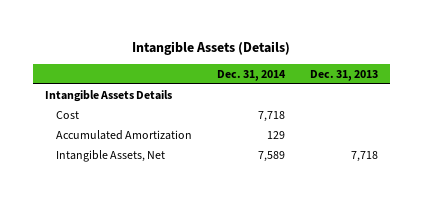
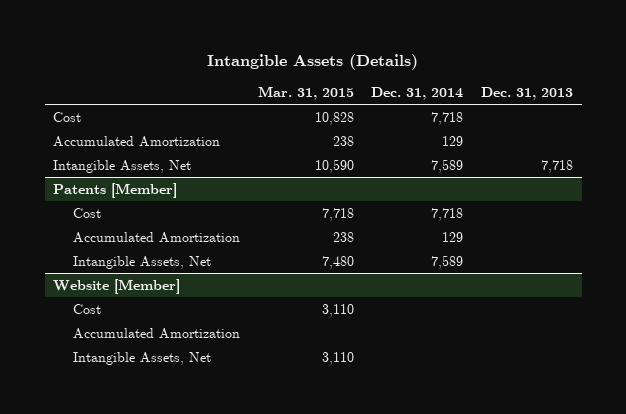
none -> [257,86,354,101] Mar. 31, 2015
[45,89,173,102] Intangible Assets Details -> none
none -> [53,182,178,198] Patents [Member]
none -> [73,207,102,218] Cost
none -> [73,231,241,243] Accumulated Amortization
none -> [73,255,212,269] Intangible Assets, Net
none -> [53,278,181,294] Website [Member]
none -> [73,303,102,314] Cost
none -> [73,327,241,339] Accumulated Amortization
none -> [73,351,212,365] Intangible Assets, Net

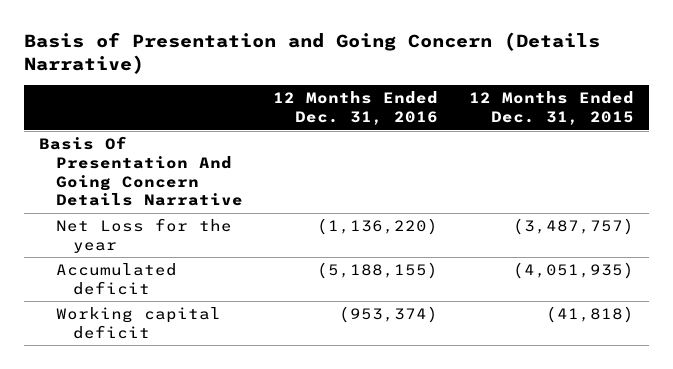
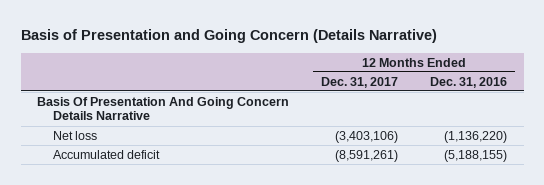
[468,91,634,126] 12 Months Ended Dec. 31, 2015 -> none
none -> [321,76,399,88] Dec. 31, 2017
[55,218,232,253] Net Loss for the year -> [52,130,97,140] Net loss
[55,307,221,339] Working capital deficit -> none

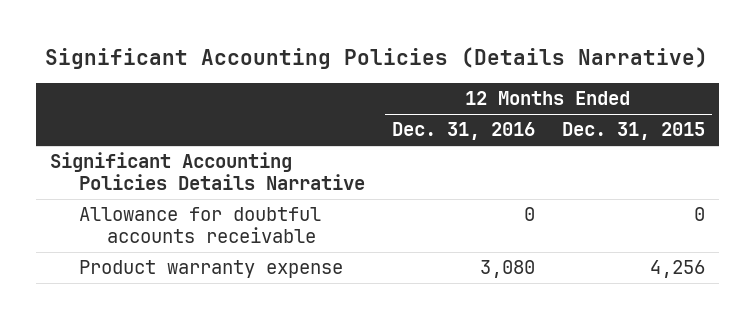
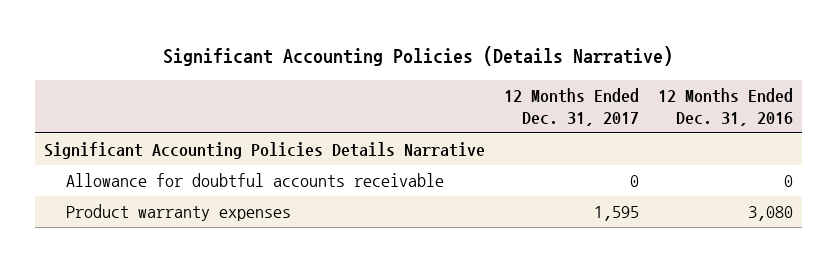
[561,122,705,141] Dec. 31, 2015 -> none
none -> [503,88,639,126] 12 Months Ended Dec. 31, 2017
[78,260,343,279] Product warranty expense -> [66,204,292,222] Product warranty expenses

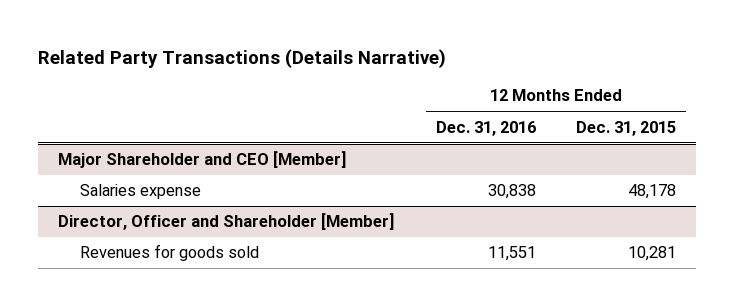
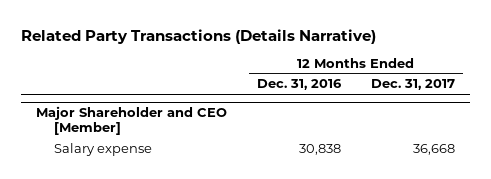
[575,120,676,136] Dec. 31, 2015 -> none
none -> [371,79,456,91] Dec. 31, 2017
[58,213,396,231] Director, Officer and Shareholder [Member] -> none
[80,244,260,262] Revenues for goods sold -> none
[80,184,202,200] Salaries expense -> [53,142,152,156] Salary expense

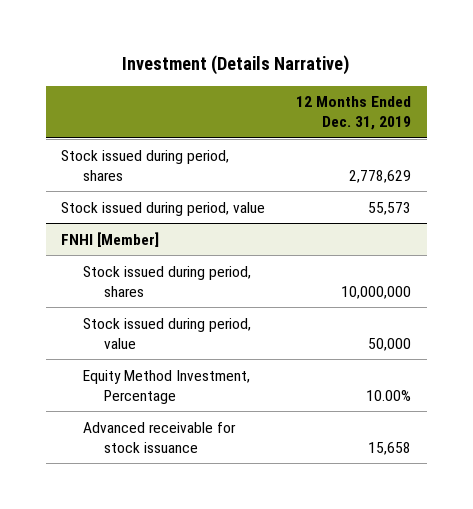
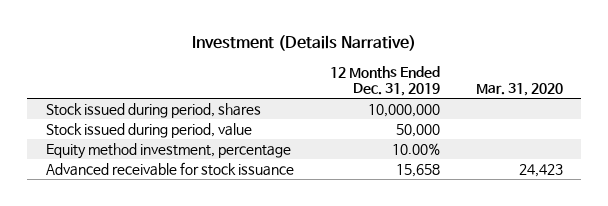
none -> [475,82,563,96] Mar. 31, 2020
[61,149,230,181] Stock issued during period, shares -> none
[61,201,266,216] Stock issued during period, value -> none
[61,231,160,247] FNHI [Member] -> none
[82,369,250,404] Equity Method Investment, Percentage -> [45,142,291,159] Equity method investment, percentage

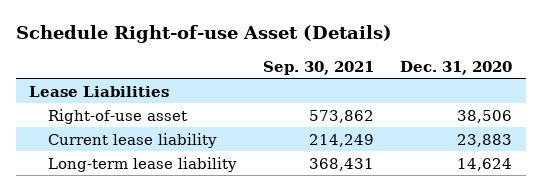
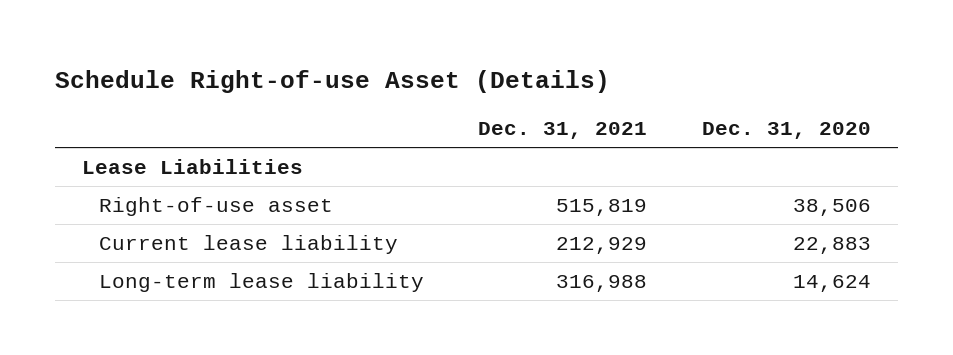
[262,60,374,75] Sep. 30, 2021 -> none
none -> [478,122,648,140] Dec. 31, 2021
[457,133,513,147] 23,883 -> [792,237,871,255] 22,883

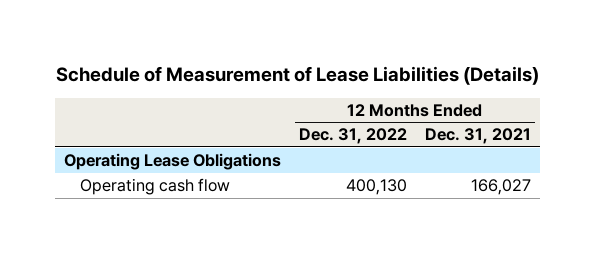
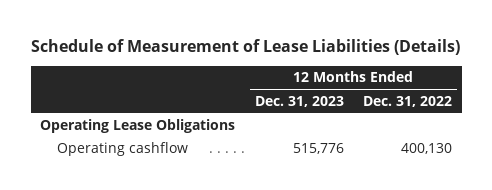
[424,128,531,145] Dec. 31, 2021 -> none
none -> [254,95,344,107] Dec. 31, 2023
[80,178,231,196] Operating cash flow -> [56,141,188,156] Operating cashflow

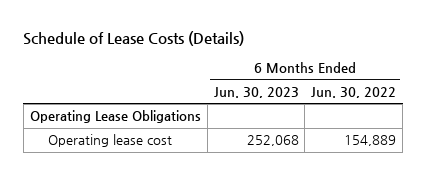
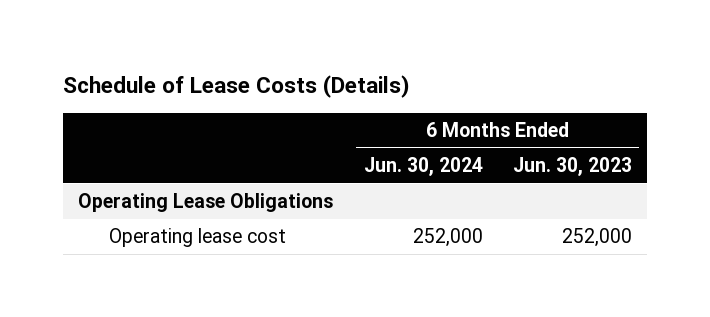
[311,86,397,98] Jun. 30, 2022 -> none
none -> [363,157,483,177] Jun. 30, 2024
[246,135,299,147] 252,068 -> [561,228,632,248] 252,000

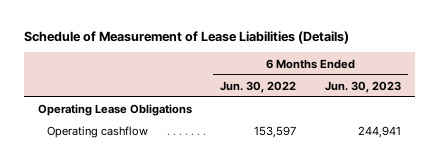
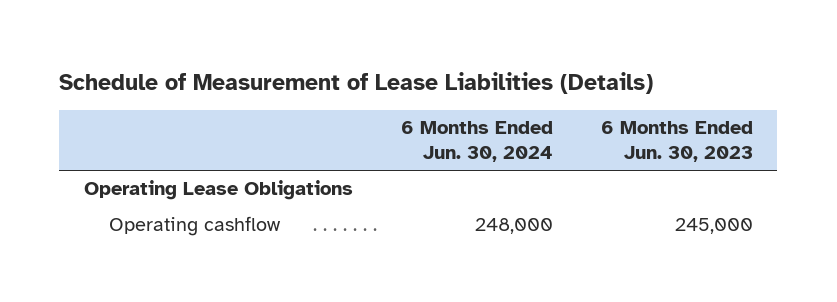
[220,80,297,93] Jun. 30, 2022 -> none
none -> [400,121,553,163] 6 Months Ended Jun. 30, 2024
[358,126,402,139] 244,941 -> [675,218,754,235] 245,000

